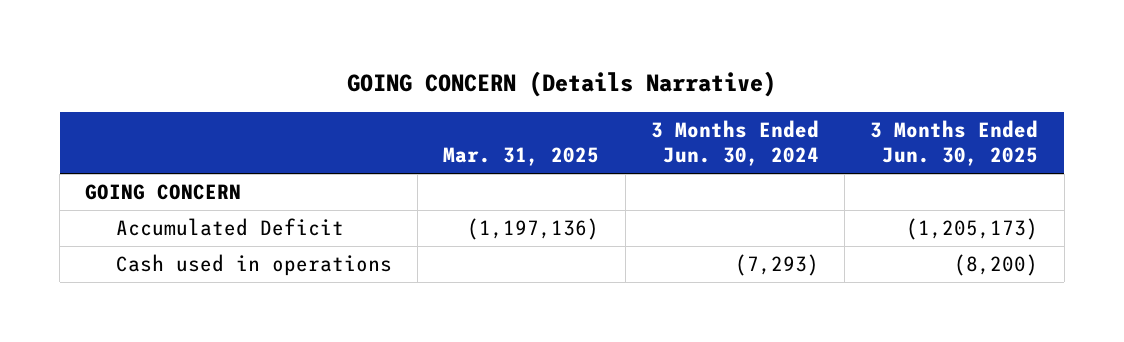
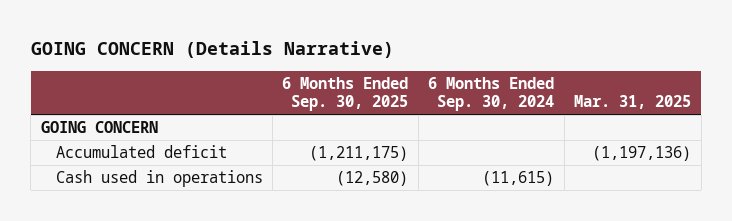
[650,120,819,167] 3 Months Ended Jun. 30, 2024 -> none
[870,120,1039,167] 3 Months Ended Jun. 30, 2025 -> none
none -> [282,76,409,112] 6 Months Ended Sep. 30, 2025
none -> [428,76,555,112] 6 Months Ended Sep. 30, 2024
[115,218,344,237] Accumulated Deficit -> [55,145,227,159] Accumulated deficit

